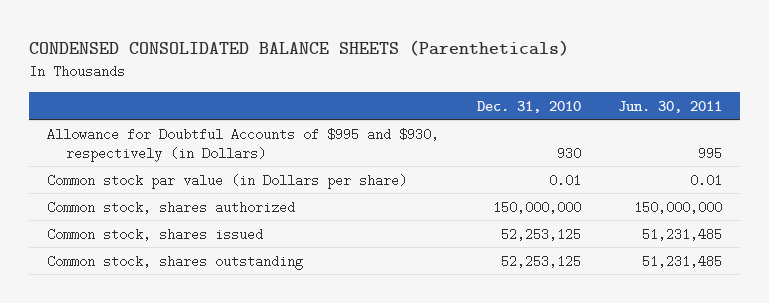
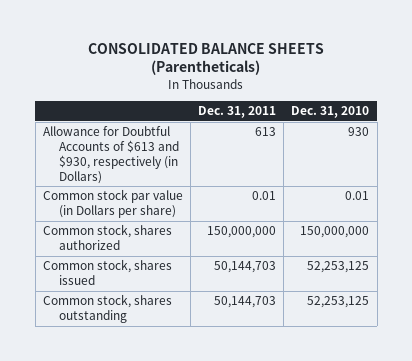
[28,39,569,56] CONDENSED CONSOLIDATED BALANCE SHEETS (Parentheticals) -> [88,42,325,76] CONSOLIDATED BALANCE SHEETS (Parentheticals)
[617,100,722,113] Jun. 30, 2011 -> none
none -> [198,106,277,119] Dec. 31, 2011
[47,127,440,162] Allowance for Doubtful Accounts of $995 and $930, respectively (in Dollars) -> [42,126,180,184] Allowance for Doubtful Accounts of $613 and $930, respectively (in Dollars)

